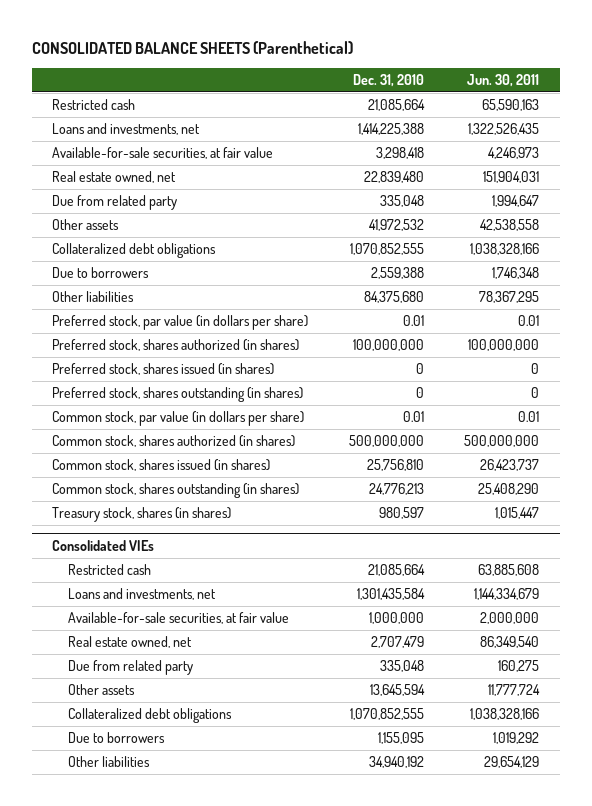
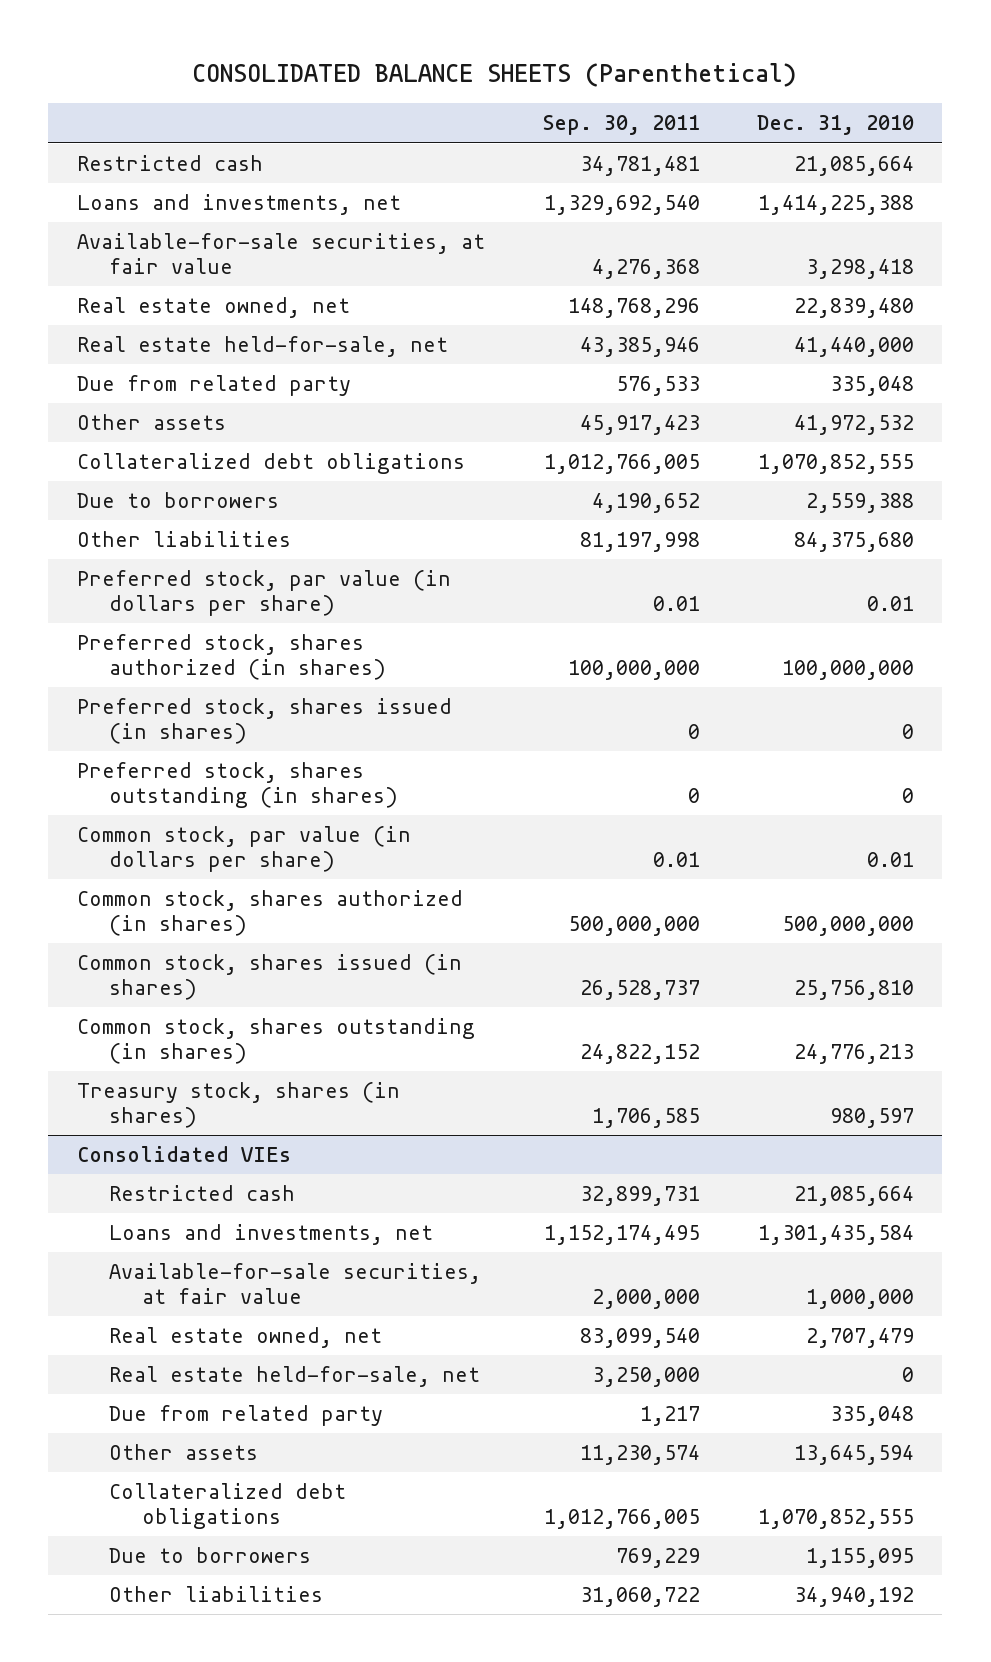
[467,73,540,87] Jun. 30, 2011 -> none
none -> [541,115,700,136] Sep. 30, 2011
none -> [76,336,448,358] Real estate held-for-sale, net
none -> [109,1366,481,1388] Real estate held-for-sale, net

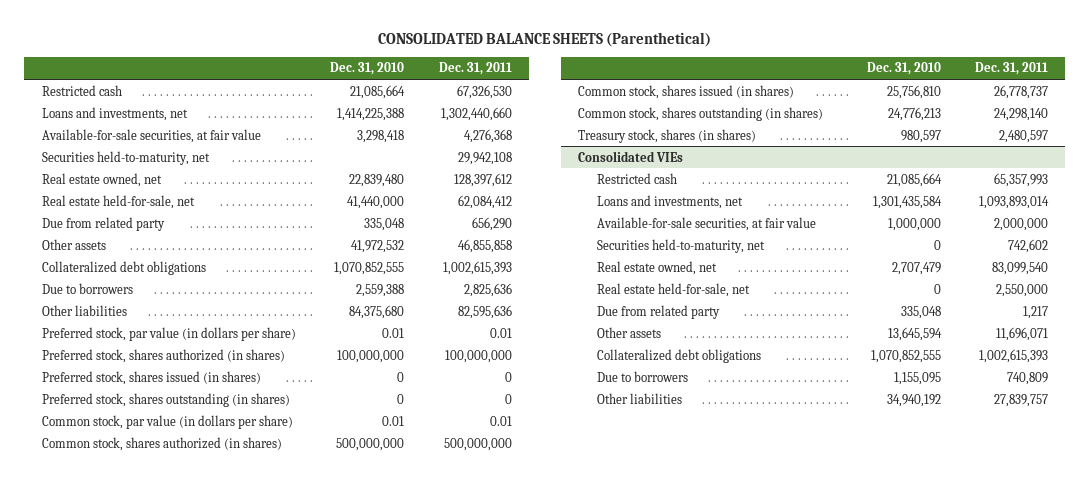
[541,115,700,136] Sep. 30, 2011 -> none
none -> [438,62,512,76] Dec. 31, 2011
none -> [41,150,210,165] Securities held-to-maturity, net
none -> [596,238,765,253] Securities held-to-maturity, net

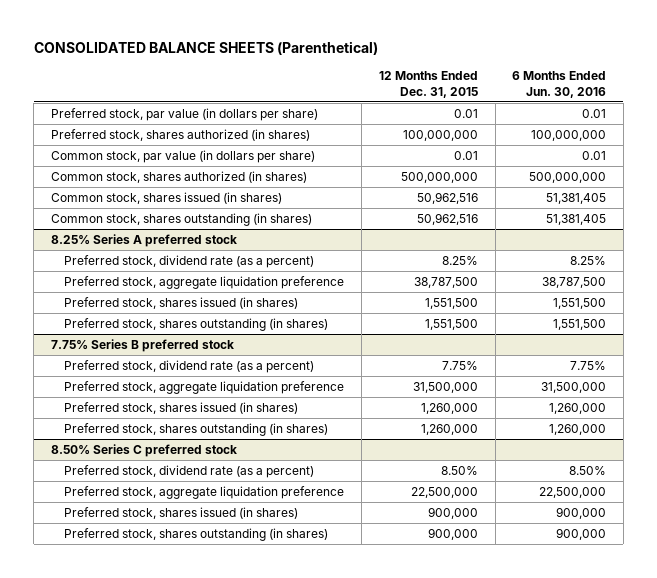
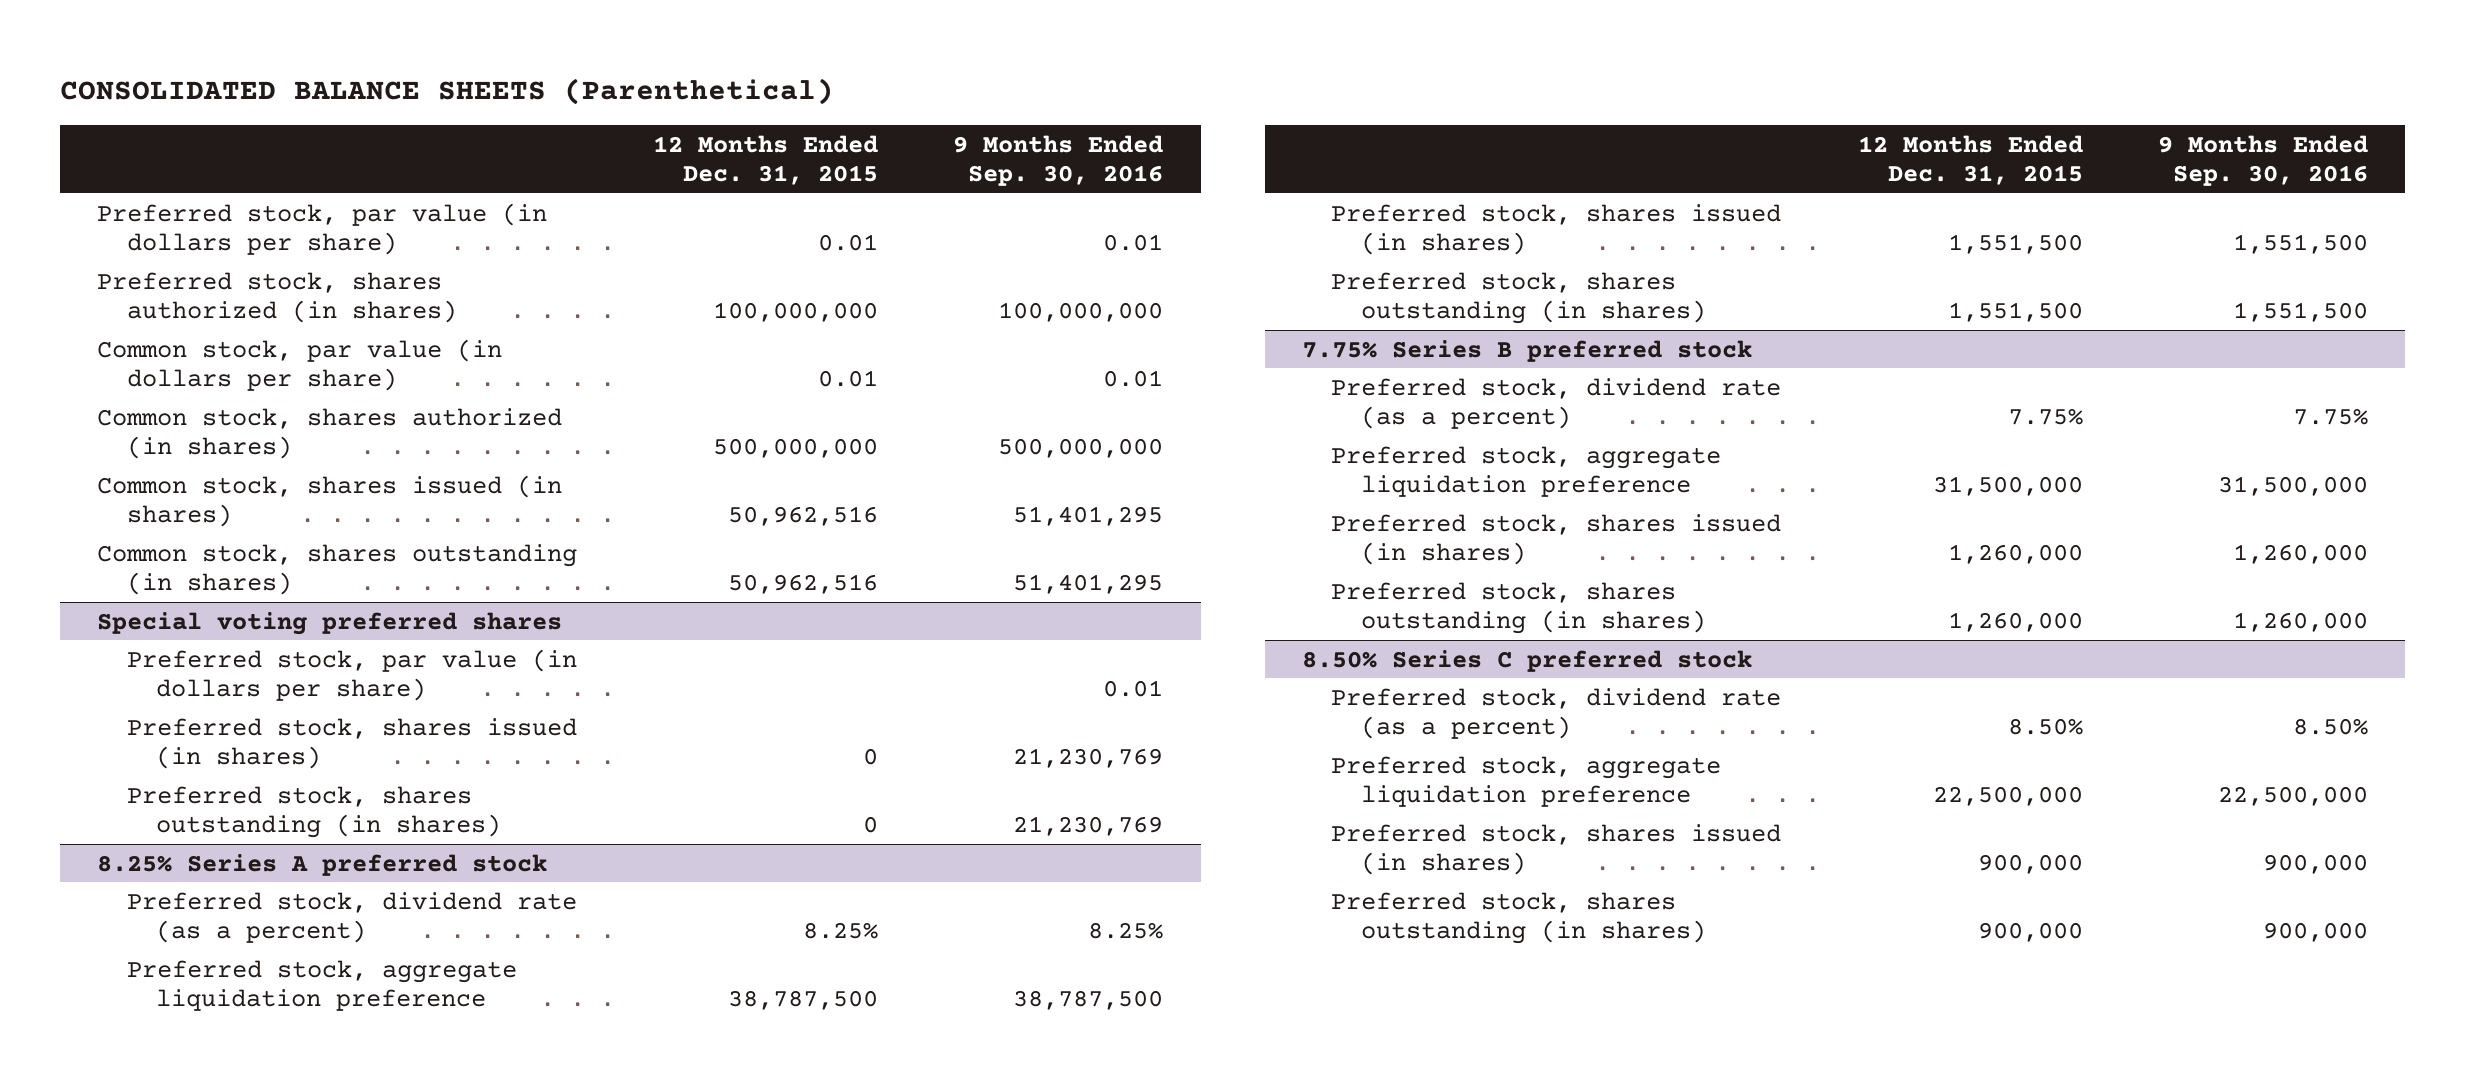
[512,71,607,98] 6 Months Ended Jun. 30, 2016 -> none
none -> [952,134,1163,186] 9 Months Ended Sep. 30, 2016
none -> [97,611,563,635] Special voting preferred shares
none -> [126,648,577,701] Preferred stock, par value (in dollars per share)
none -> [126,717,577,769] Preferred stock, shares issued (in shares)
none -> [126,785,501,838] Preferred stock, shares outstanding (in shares)

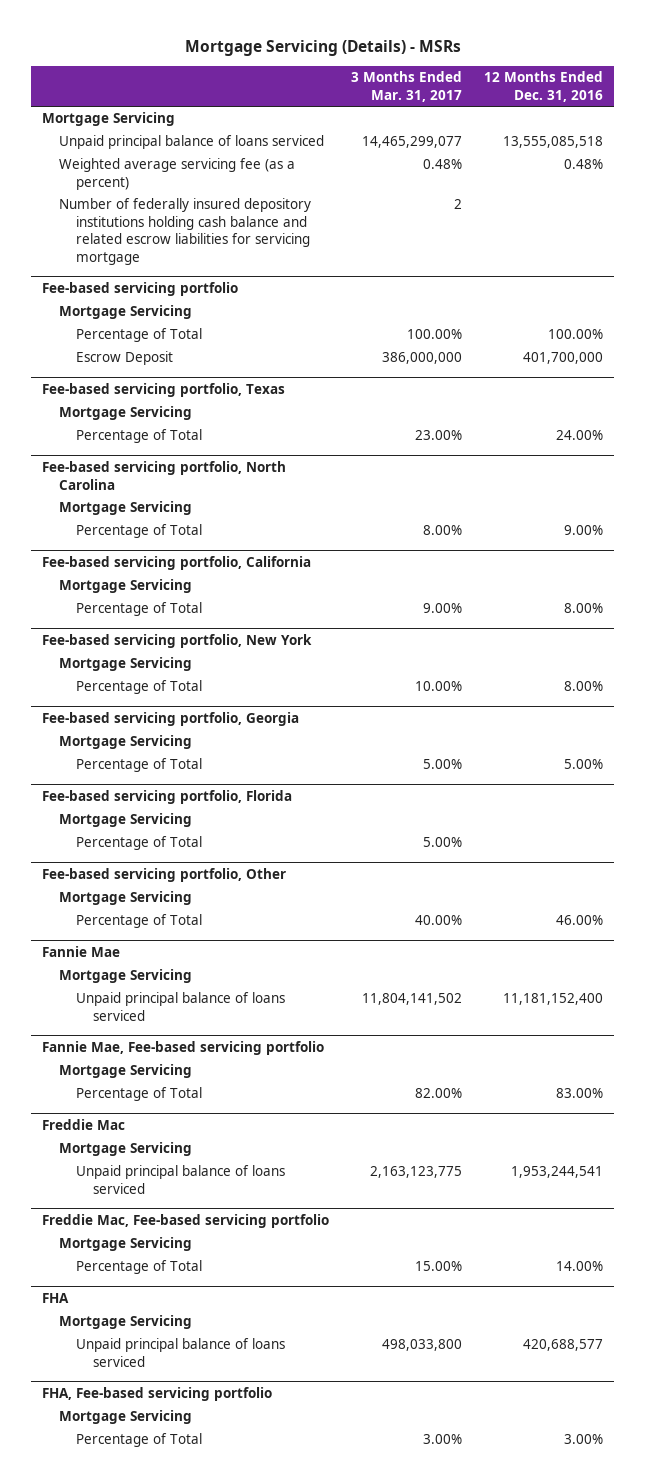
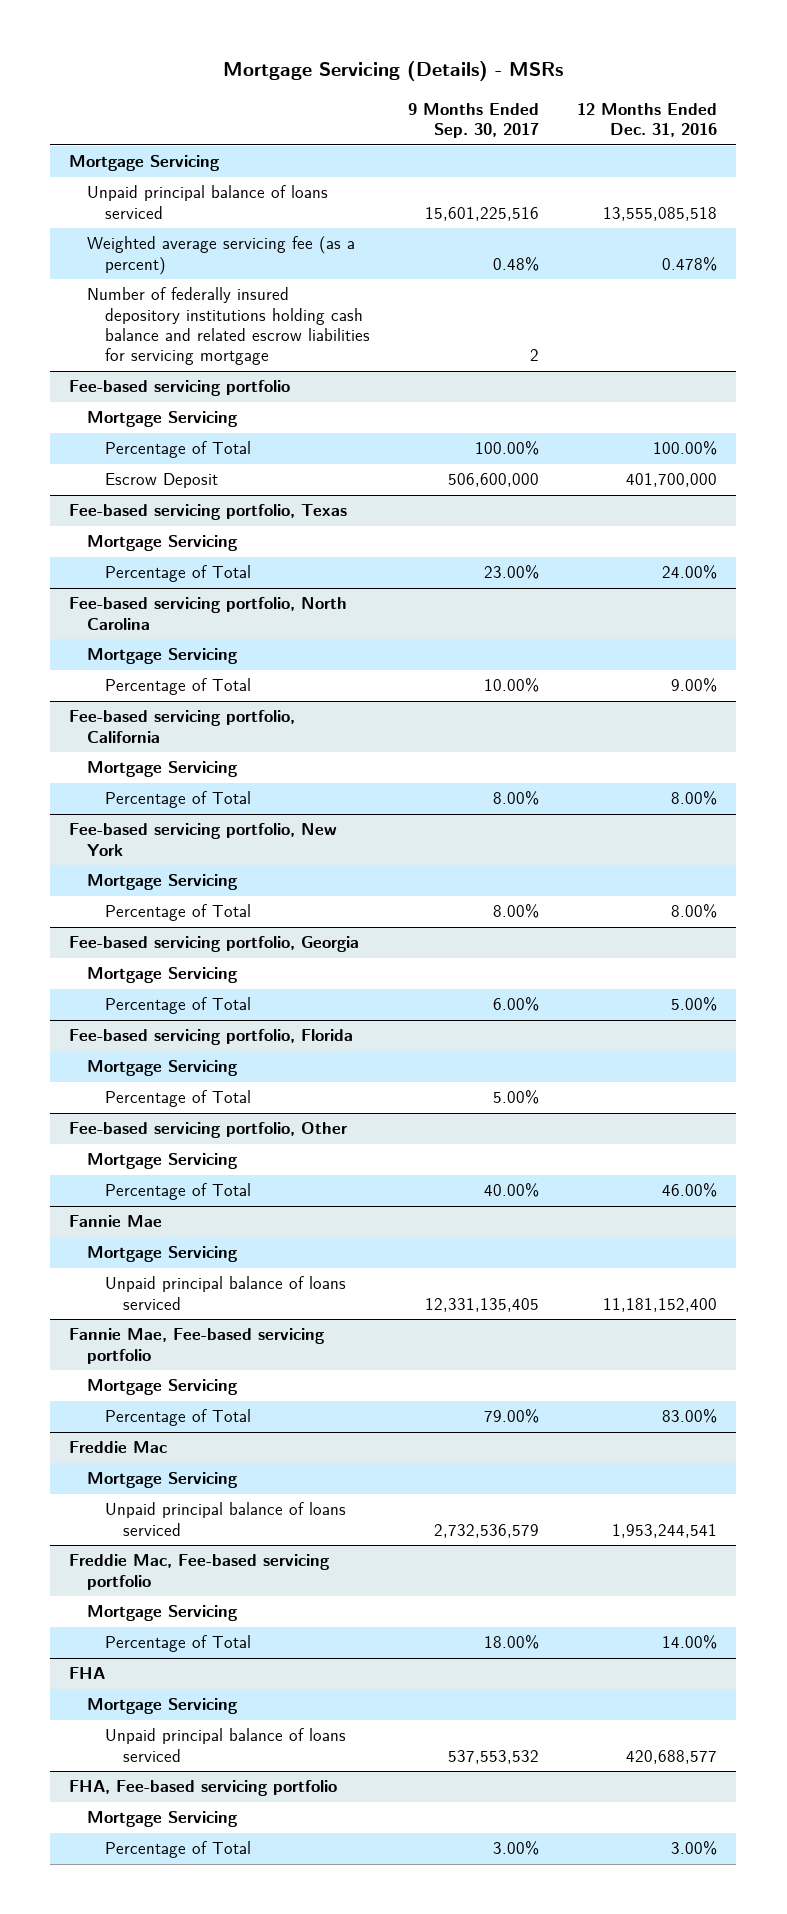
[351,71,463,102] 3 Months Ended Mar. 31, 2017 -> none
none -> [408,102,540,139] 9 Months Ended Sep. 30, 2017
[564,159,604,170] 0.48% -> [662,256,718,271] 0.478%

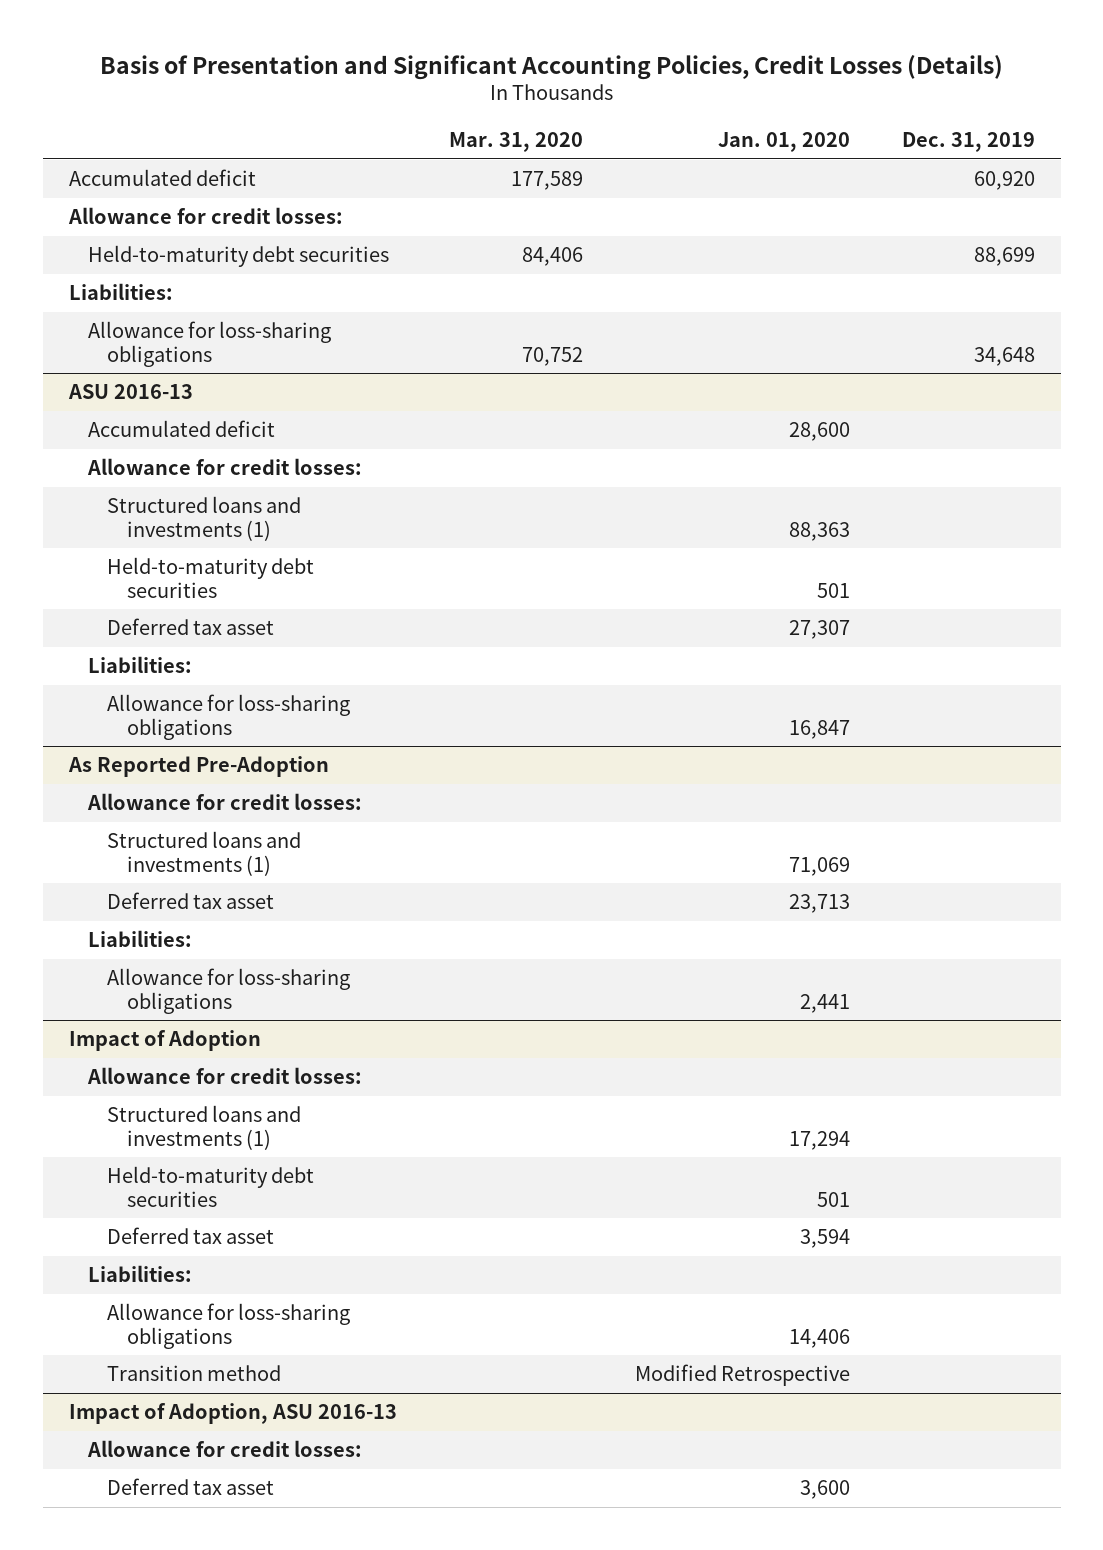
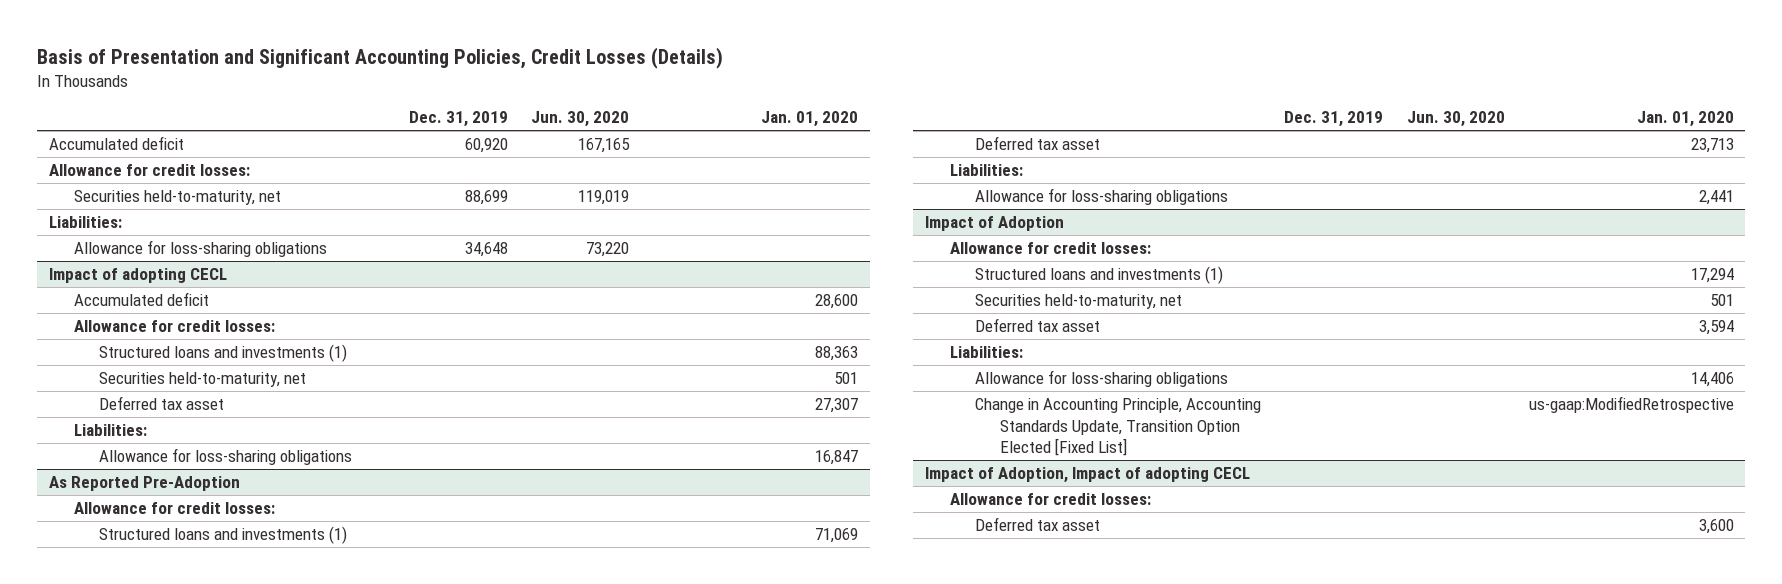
[448,131,583,152] Mar. 31, 2020 -> none
none -> [531,111,630,128] Jun. 30, 2020
[88,245,390,268] Held-to-maturity debt securities -> [73,190,281,206] Securities held-to-maturity, net
[67,384,193,400] ASU 2016-13 -> [48,268,227,284] Impact of adopting CECL
[107,557,315,598] Held-to-maturity debt securities -> [98,372,306,388] Securities held-to-maturity, net
[107,1166,315,1207] Held-to-maturity debt securities -> [974,294,1182,310] Securities held-to-maturity, net
[107,1365,282,1382] Transition method -> none
[68,1403,397,1425] Impact of Adoption, ASU 2016-13 -> none
none -> [974,398,1261,457] Change in Accounting Principle, Accounting Standards Update, Transition Option Elected [Fixed List]
none -> [924,467,1250,484] Impact of Adoption, Impact of adopting CECL

